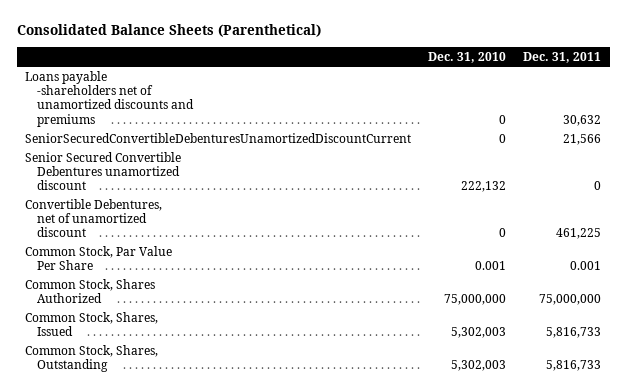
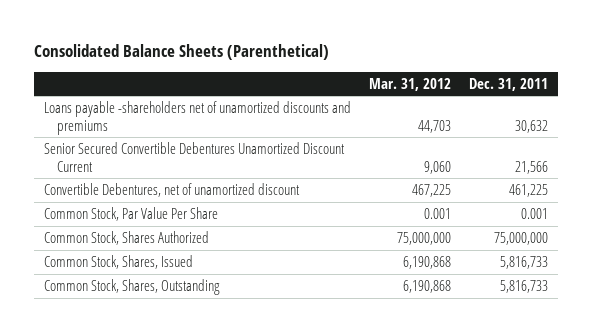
[428,51,507,63] Dec. 31, 2010 -> none
none -> [369,77,452,91] Mar. 31, 2012
[25,151,182,191] Senior Secured Convertible Debentures unamortized discount -> none
[25,132,412,143] SeniorSecuredConvertibleDebenturesUnamortizedDiscountCurrent -> [43,142,345,172] Senior Secured Convertible Debentures Unamortized Discount Current

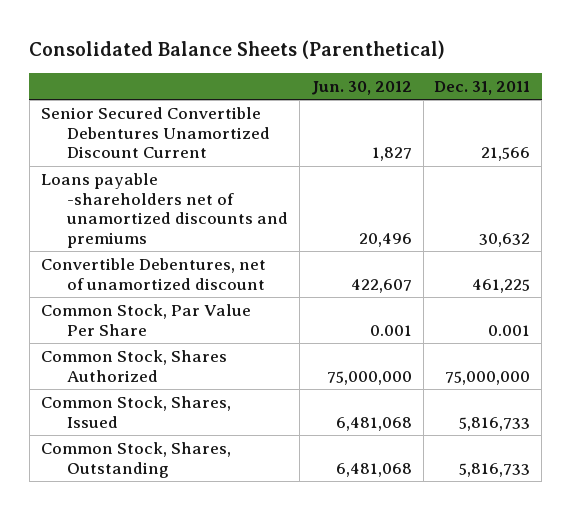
[369,77,452,91] Mar. 31, 2012 -> none
none -> [310,80,412,95] Jun. 30, 2012
[43,101,351,135] Loans payable -shareholders net of unamortized discounts and premiums -> [40,173,289,248] Loans payable -shareholders net of unamortized discounts and premiums

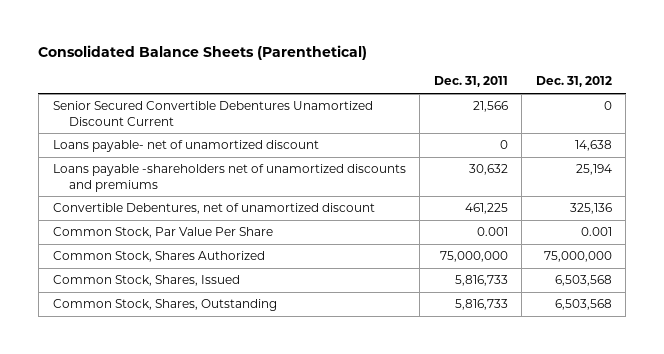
[310,80,412,95] Jun. 30, 2012 -> none
none -> [535,76,612,88] Dec. 31, 2012
none -> [52,140,319,153] Loans payable- net of unamortized discount

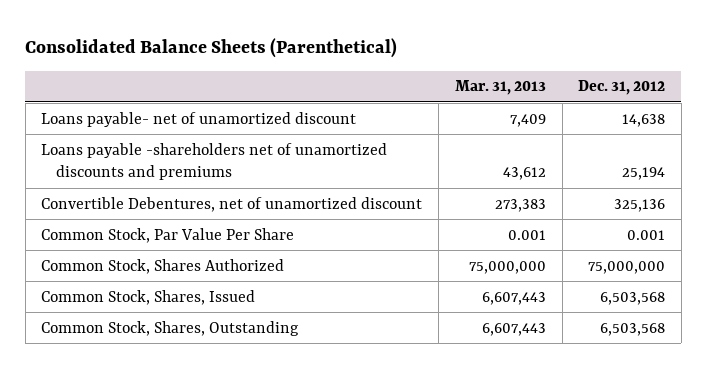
[433,76,508,88] Dec. 31, 2011 -> none
none -> [454,80,546,96] Mar. 31, 2013
[52,101,373,126] Senior Secured Convertible Debentures Unamortized Discount Current -> none

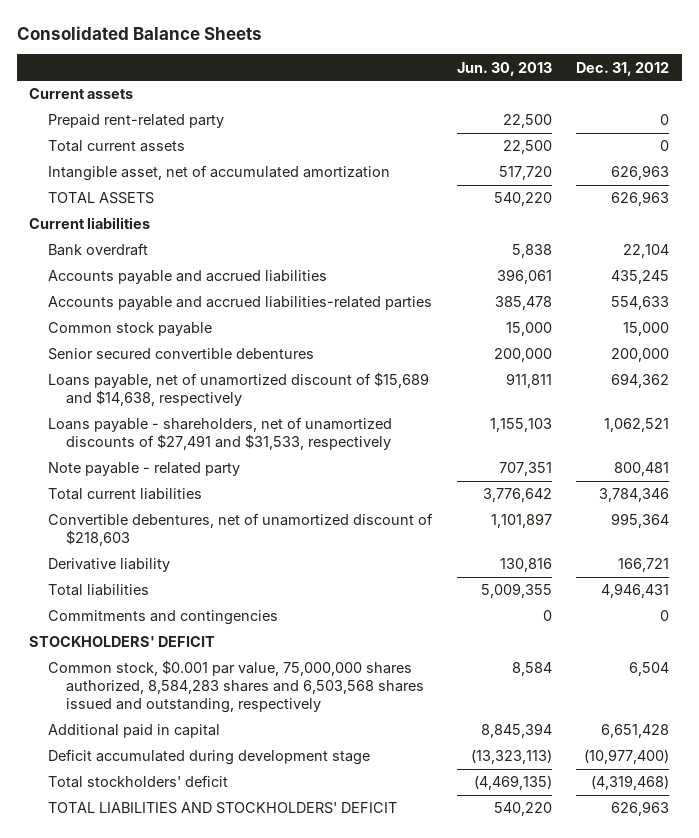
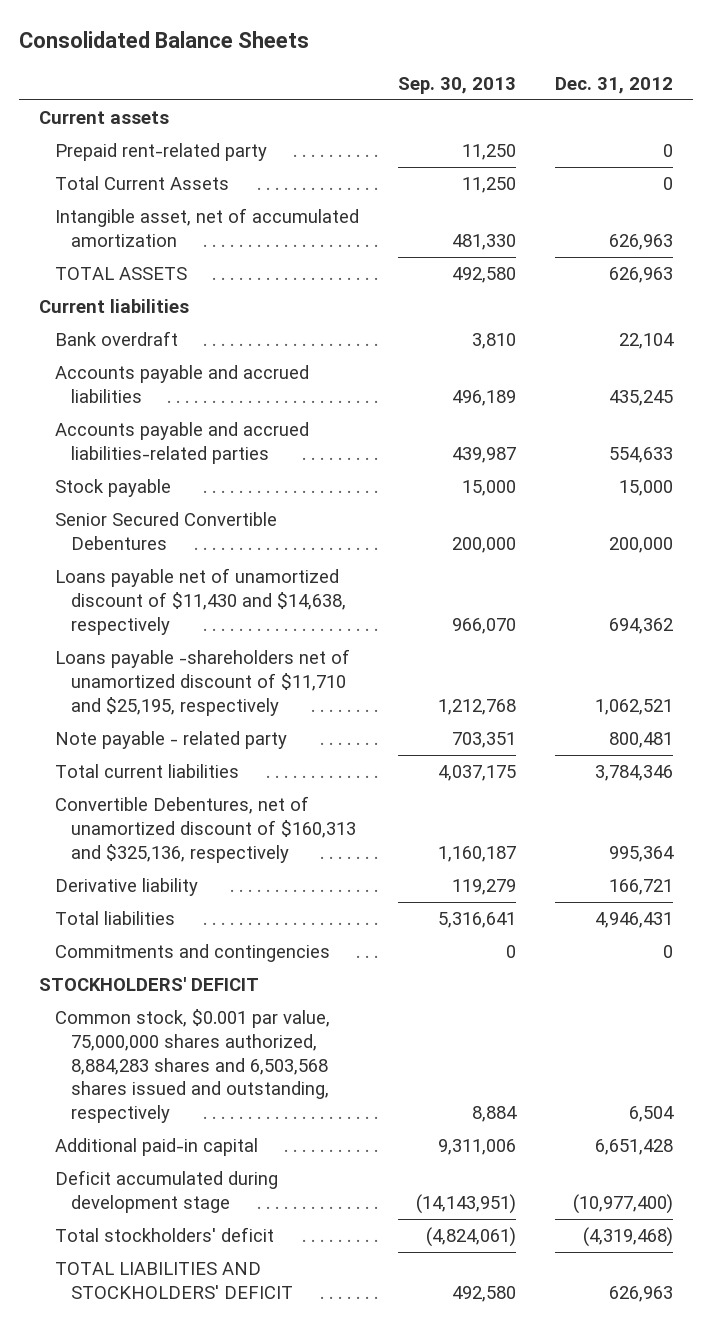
[456,61,552,76] Jun. 30, 2013 -> none
none -> [398,76,517,94] Sep. 30, 2013
[47,140,185,153] Total current assets -> [54,176,229,191] Total Current Assets
[47,322,212,337] Common stock payable -> [54,479,171,498] Stock payable
[47,348,314,361] Senior secured convertible debentures -> [54,512,277,550] Senior Secured Convertible Debentures
[47,372,429,407] Loans payable, net of unamortized discount of $15,689 and $14,638, respectively -> [54,568,347,635] Loans payable net of unamortized discount of $11,430 and $14,638, respectively
[47,417,392,451] Loans payable - shareholders, net of unamortized discounts of $27,491 and $31,533, respectively -> [54,649,350,716] Loans payable -shareholders net of unamortized discount of $11,710 and $25,195, respectively
[47,513,433,547] Convertible debentures, net of unamortized discount of $218,603 -> [54,796,357,863] Convertible Debentures, net of unamortized discount of $160,313 and $325,136, respectively
[47,660,425,714] Common stock, $0.001 par value, 75,000,000 shares authorized, 8,584,283 shares and 6,503,568 shares issued and outstanding, respectively -> [54,1009,330,1123] Common stock, $0.001 par value, 75,000,000 shares authorized, 8,884,283 shares and 6,503,568 shares issued and outstanding, respectively
[47,724,220,739] Additional paid in capital -> [54,1138,258,1157] Additional paid-in capital

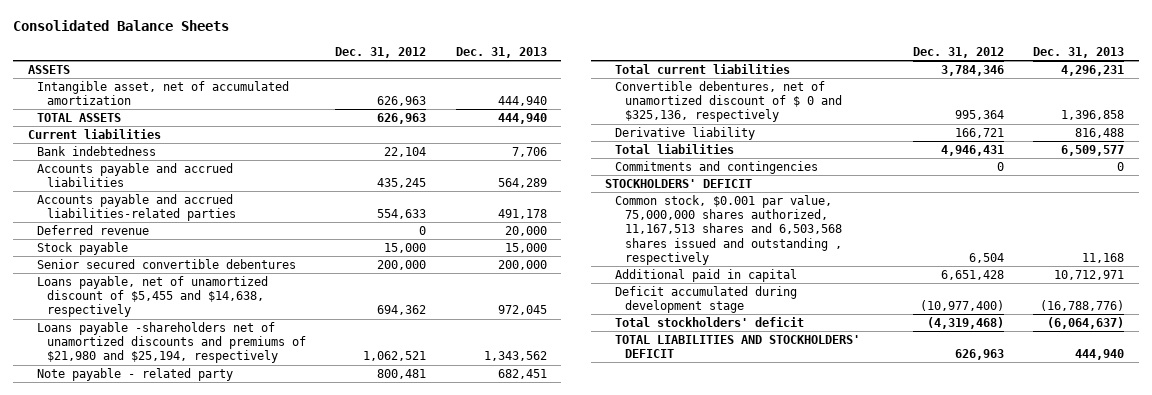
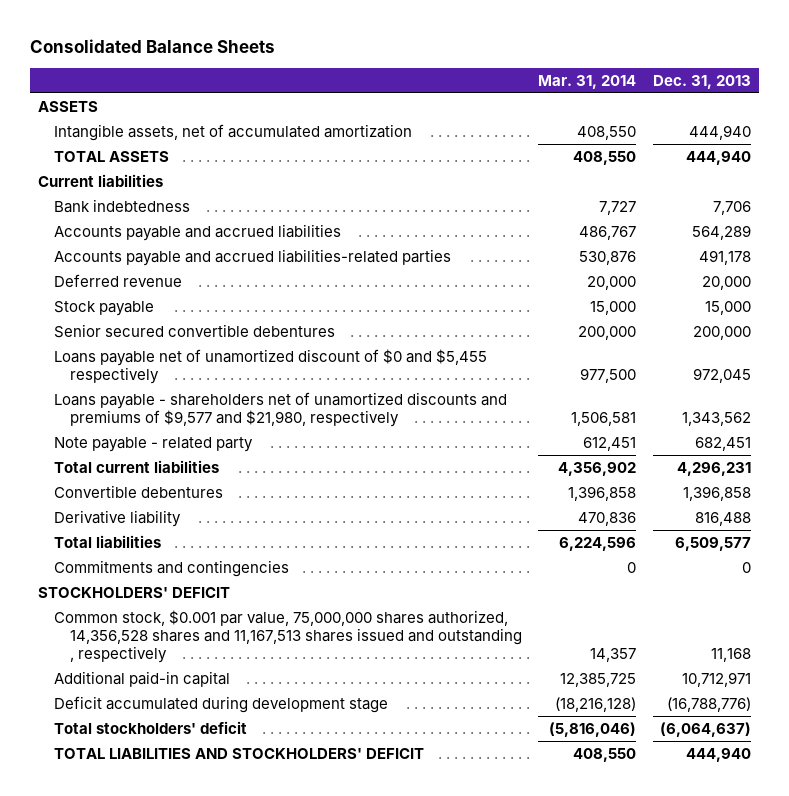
[335,46,427,58] Dec. 31, 2012 -> none
none -> [538,74,637,89] Mar. 31, 2014
[37,80,290,106] Intangible asset, net of accumulated amortization -> [54,123,413,141] Intangible assets, net of accumulated amortization
[37,275,269,318] Loans payable, net of unamortized discount of $5,455 and $14,638, respectively -> [54,348,488,385] Loans payable net of unamortized discount of $0 and $5,455 respectively
[37,321,307,364] Loans payable -shareholders net of unamortized discounts and premiums of $21,980 and $25,194, respectively -> [54,391,508,428] Loans payable - shareholders net of unamortized discounts and premiums of $9,577 and $21,980, respectively
[614,80,842,123] Convertible debentures, net of unamortized discount of $ 0 and $325,136, respectively -> [54,484,224,498] Convertible debentures
[614,194,842,265] Common stock, $0.001 par value, 75,000,000 shares authorized, 11,167,513 shares and 6,503,568 shares issued and outstanding , respectively -> [54,609,523,664] Common stock, $0.001 par value, 75,000,000 shares authorized, 14,356,528 shares and 11,167,513 shares issued and outstanding , respectively
[614,268,797,282] Additional paid in capital -> [54,670,231,687] Additional paid-in capital

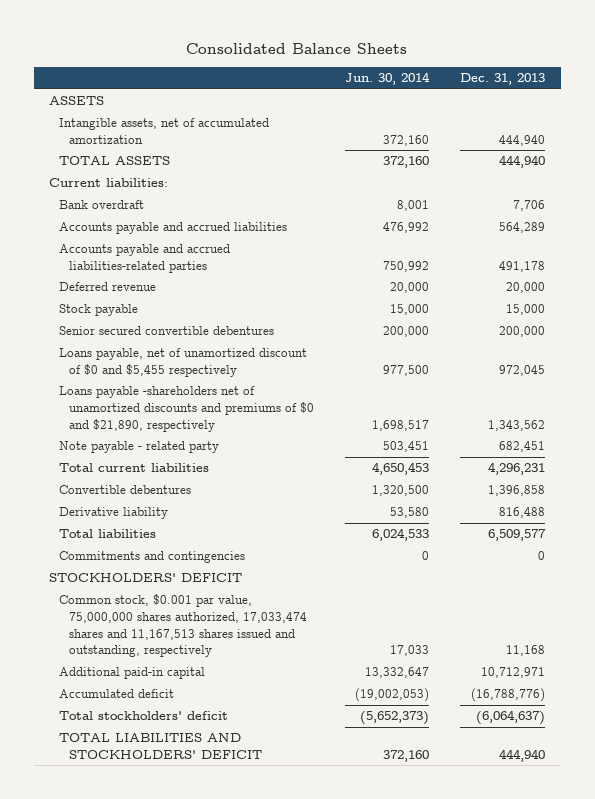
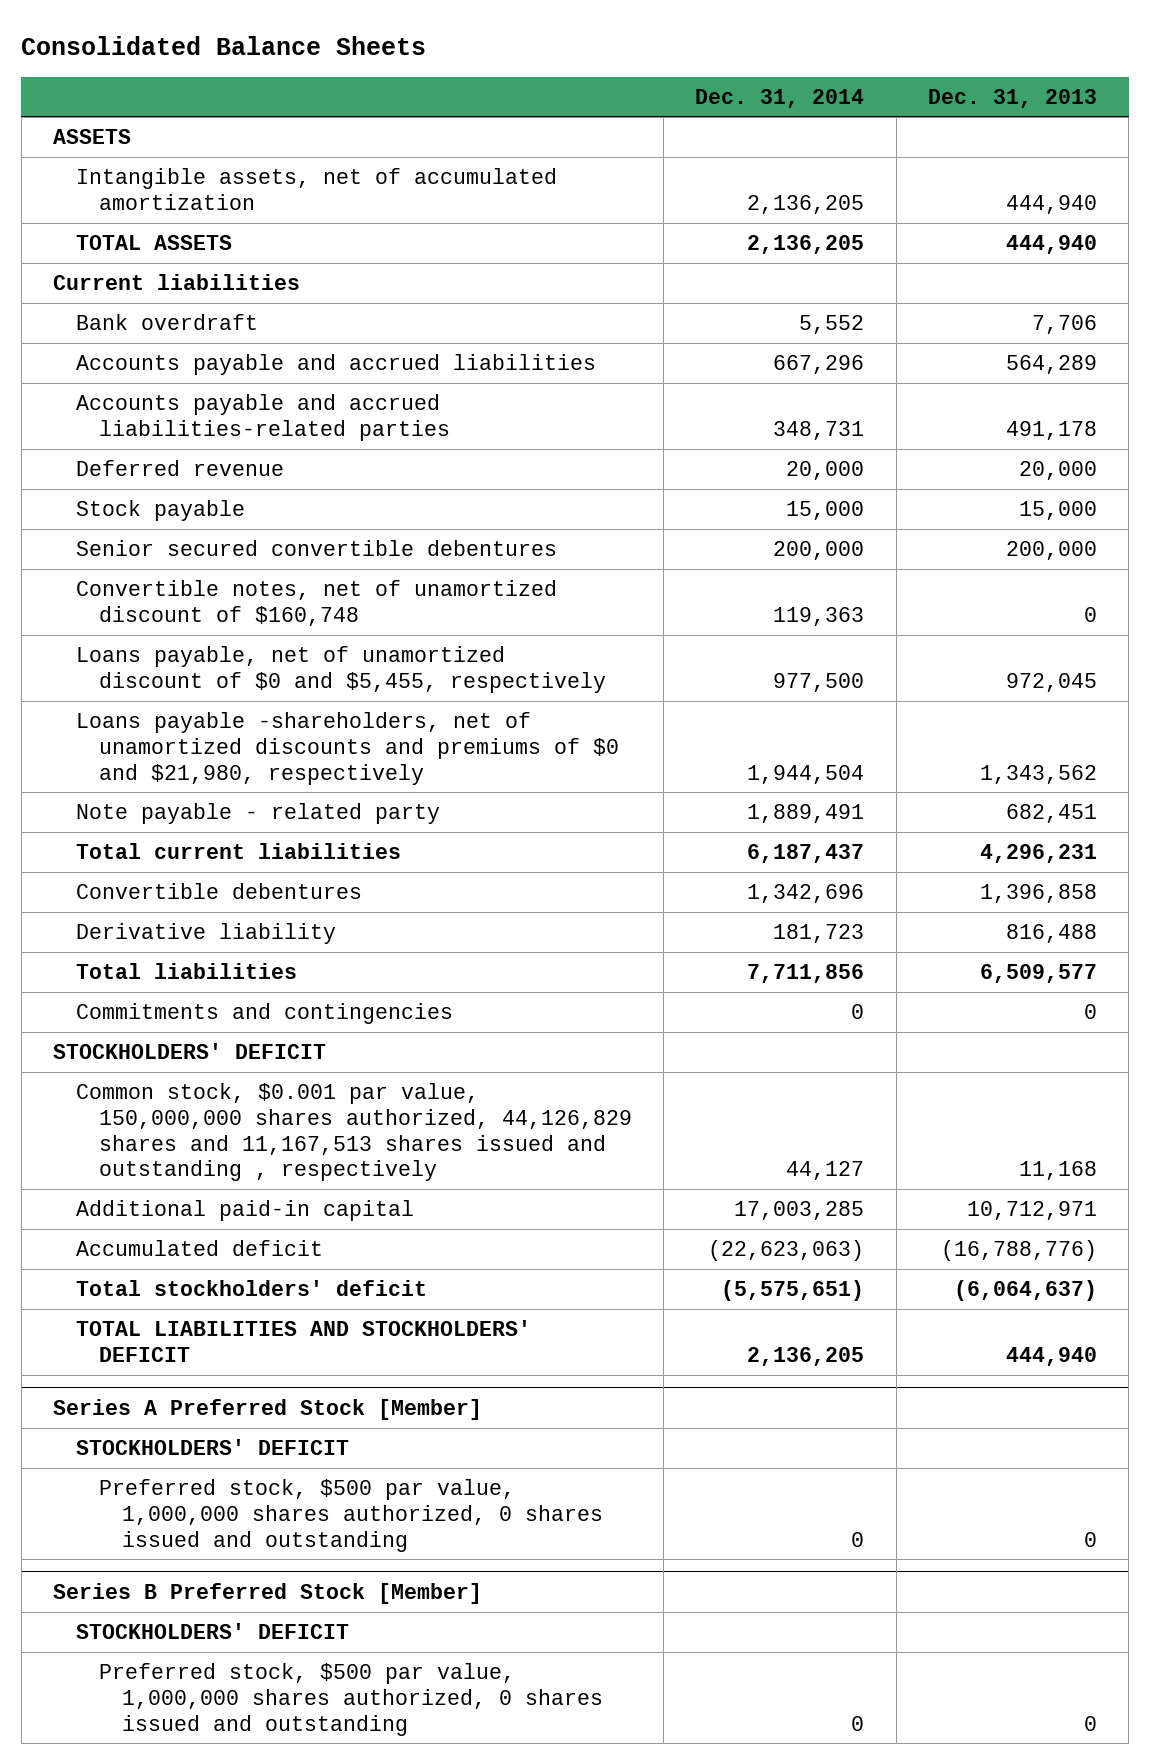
[345,72,431,86] Jun. 30, 2014 -> none
none -> [695,88,865,108] Dec. 31, 2014
[49,178,169,188] Current liabilities: -> [53,274,301,291] Current liabilities
none -> [75,580,557,626] Convertible notes, net of unamortized discount of $160,748
[59,348,308,377] Loans payable, net of unamortized discount of $0 and $5,455 respectively -> [75,646,606,693] Loans payable, net of unamortized discount of $0 and $5,455, respectively
[59,386,314,432] Loans payable -shareholders net of unamortized discounts and premiums of $0 and $21,890, respectively -> [75,712,619,785] Loans payable -shareholders, net of unamortized discounts and premiums of $0 and $21,980, respectively
[59,594,307,658] Common stock, $0.001 par value, 75,000,000 shares authorized, 17,033,474 shares and 11,167,513 shares issued and outstanding, respectively -> [75,1083,632,1182] Common stock, $0.001 par value, 150,000,000 shares authorized, 44,126,829 shares and 11,167,513 shares issued and outstanding , respectively
none -> [53,1398,483,1420] Series A Preferred Stock [Member]
none -> [75,1439,349,1456] STOCKHOLDERS' DEFICIT
none -> [98,1479,603,1552] Preferred stock, $500 par value, 1,000,000 shares authorized, 0 shares issued and outstanding
none -> [53,1582,483,1604] Series B Preferred Stock [Member]
none -> [75,1623,349,1640] STOCKHOLDERS' DEFICIT
none -> [98,1663,603,1736] Preferred stock, $500 par value, 1,000,000 shares authorized, 0 shares issued and outstanding

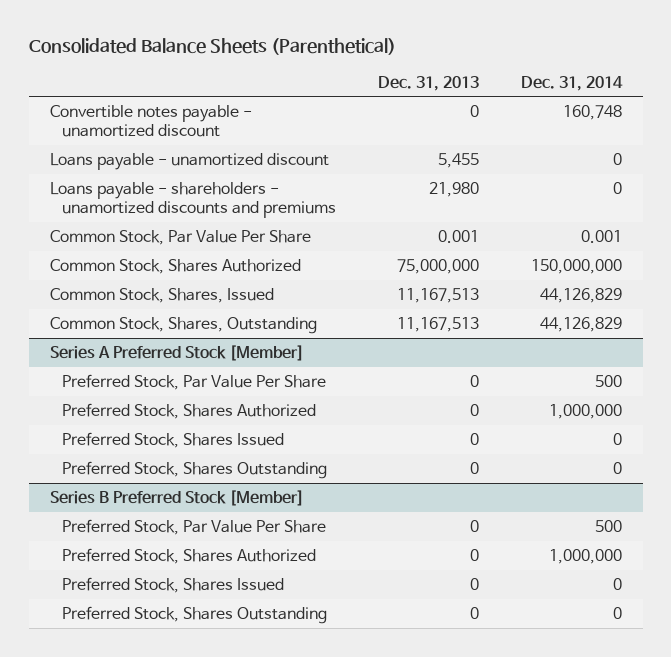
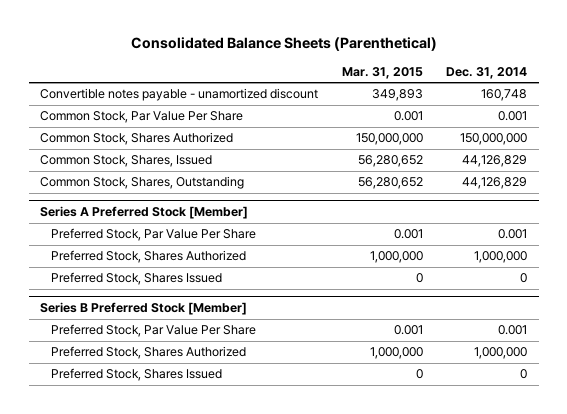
[377,75,479,91] Dec. 31, 2013 -> none
none -> [341,66,423,79] Mar. 31, 2015
[49,152,329,170] Loans payable - unamortized discount -> none
[49,181,336,219] Loans payable - shareholders - unamortized discounts and premiums -> none
[594,374,622,387] 500 -> [498,229,528,240] 0.001
[61,460,327,479] Preferred Stock, Shares Outstanding -> none
[594,519,622,532] 500 -> [498,325,528,336] 0.001
[61,605,327,624] Preferred Stock, Shares Outstanding -> none

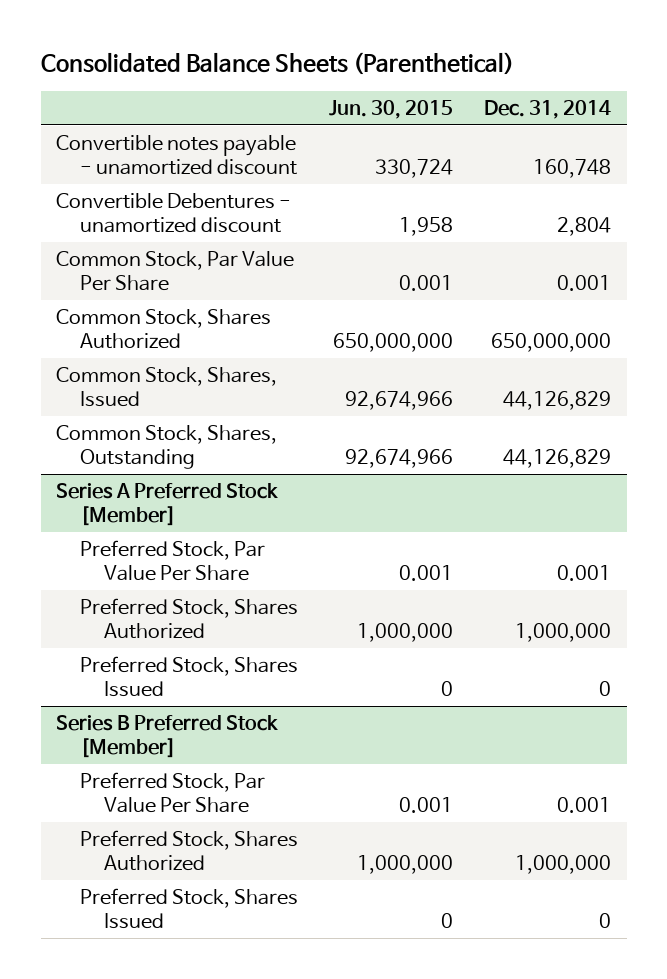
[341,66,423,79] Mar. 31, 2015 -> none
none -> [329,100,454,120] Jun. 30, 2015
none -> [56,193,292,234] Convertible Debentures - unamortized discount
[460,133,528,146] 150,000,000 -> [491,333,612,353] 650,000,000

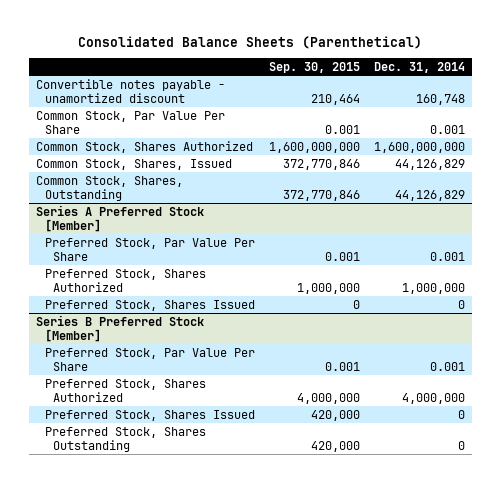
[329,100,454,120] Jun. 30, 2015 -> none
none -> [268,61,360,73] Sep. 30, 2015
[56,193,292,234] Convertible Debentures - unamortized discount -> none
[491,333,612,353] 650,000,000 -> [373,141,465,153] 1,600,000,000
[515,855,612,875] 1,000,000 -> [401,393,465,405] 4,000,000
none -> [44,426,206,453] Preferred Stock, Shares Outstanding

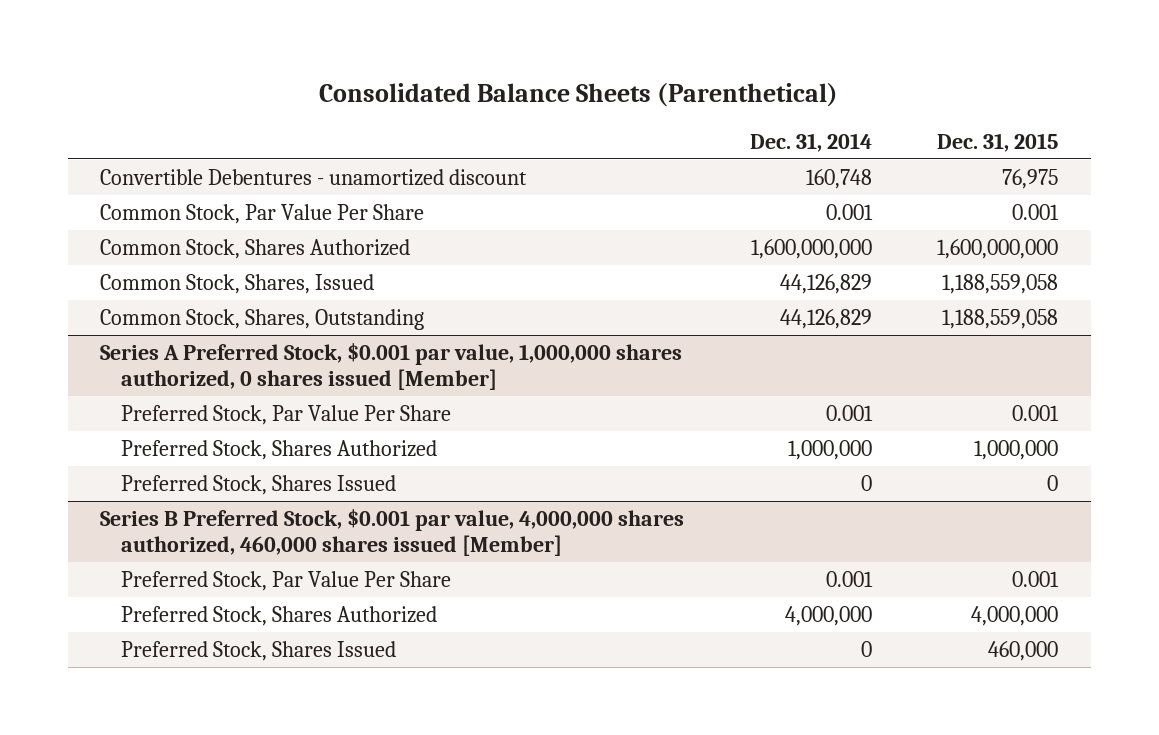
[268,61,360,73] Sep. 30, 2015 -> none
none -> [937,132,1059,152] Dec. 31, 2015
[35,78,225,104] Convertible notes payable - unamortized discount -> [100,168,528,186] Convertible Debentures - unamortized discount
[35,204,204,233] Series A Preferred Stock [Member] -> [100,342,683,390] Series A Preferred Stock, $0.001 par value, 1,000,000 shares authorized, 0 shares issued [Member]
[35,314,204,343] Series B Preferred Stock [Member] -> [100,508,685,556] Series B Preferred Stock, $0.001 par value, 4,000,000 shares authorized, 460,000 shares issued [Member]
[44,426,206,453] Preferred Stock, Shares Outstanding -> none

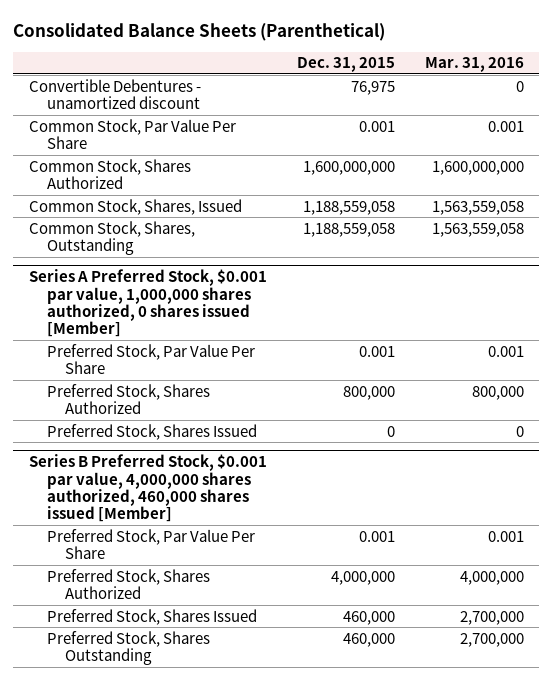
[749,132,872,152] Dec. 31, 2014 -> none
none -> [425,57,525,73] Mar. 31, 2016
[974,439,1059,460] 1,000,000 -> [342,385,395,400] 800,000
none -> [46,630,210,665] Preferred Stock, Shares Outstanding

